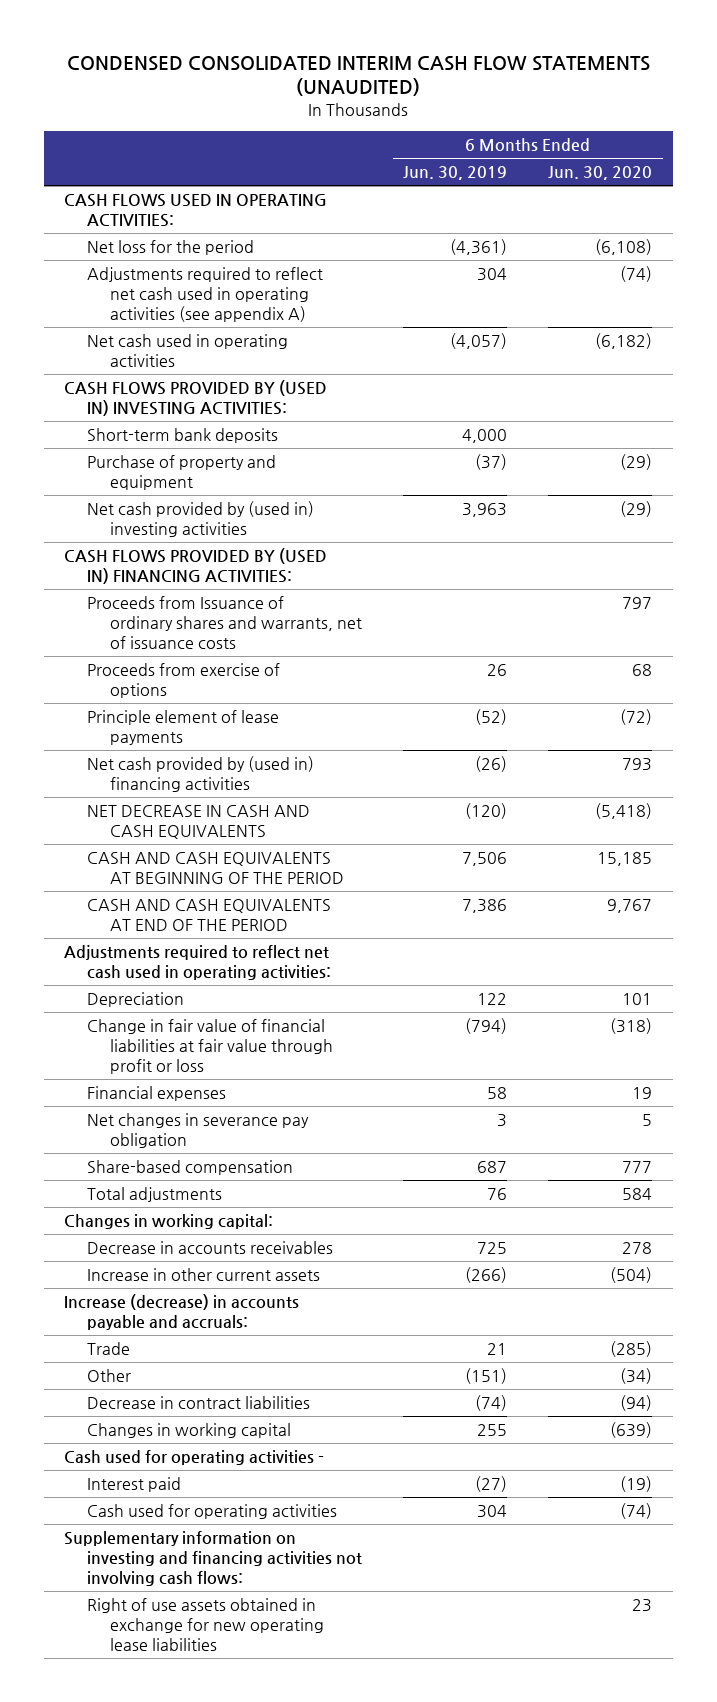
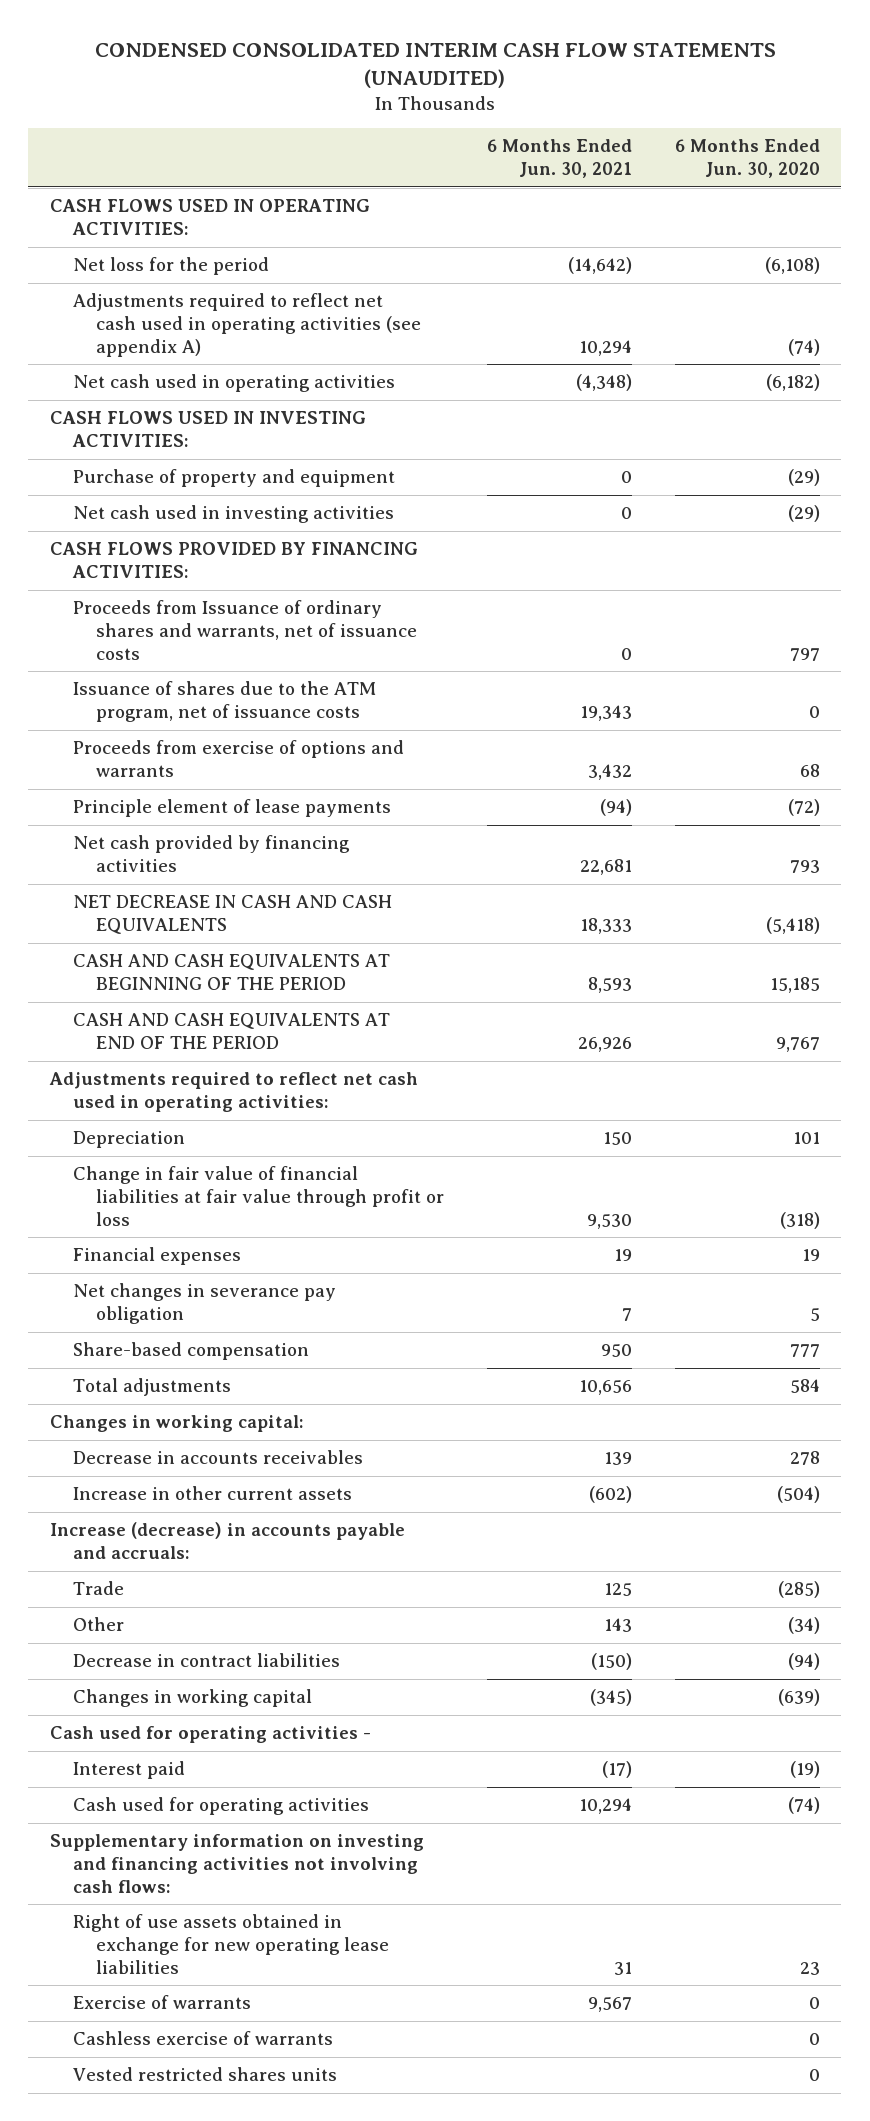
[403,166,508,181] Jun. 30, 2019 -> none
none -> [486,139,632,179] 6 Months Ended Jun. 30, 2021
[87,428,279,444] Short-term bank deposits -> none
[64,380,328,417] CASH FLOWS PROVIDED BY (USED IN) INVESTING ACTIVITIES: -> [49,411,366,447] CASH FLOWS USED IN INVESTING ACTIVITIES:
[87,501,315,538] Net cash provided by (used in) investing activities -> [72,505,394,524] Net cash used in investing activities
[64,548,328,585] CASH FLOWS PROVIDED BY (USED IN) FINANCING ACTIVITIES: -> [49,542,418,578] CASH FLOWS PROVIDED BY FINANCING ACTIVITIES:
none -> [72,681,376,722] Issuance of shares due to the ATM program, net of issuance costs
[87,663,281,699] Proceeds from exercise of options -> [72,740,404,777] Proceeds from exercise of options and warrants
[87,756,315,793] Net cash provided by (used in) financing activities -> [72,835,350,872] Net cash provided by financing activities
none -> [72,1995,251,2010] Exercise of warrants
none -> [72,2031,333,2046] Cashless exercise of warrants
none -> [72,2067,337,2082] Vested restricted shares units

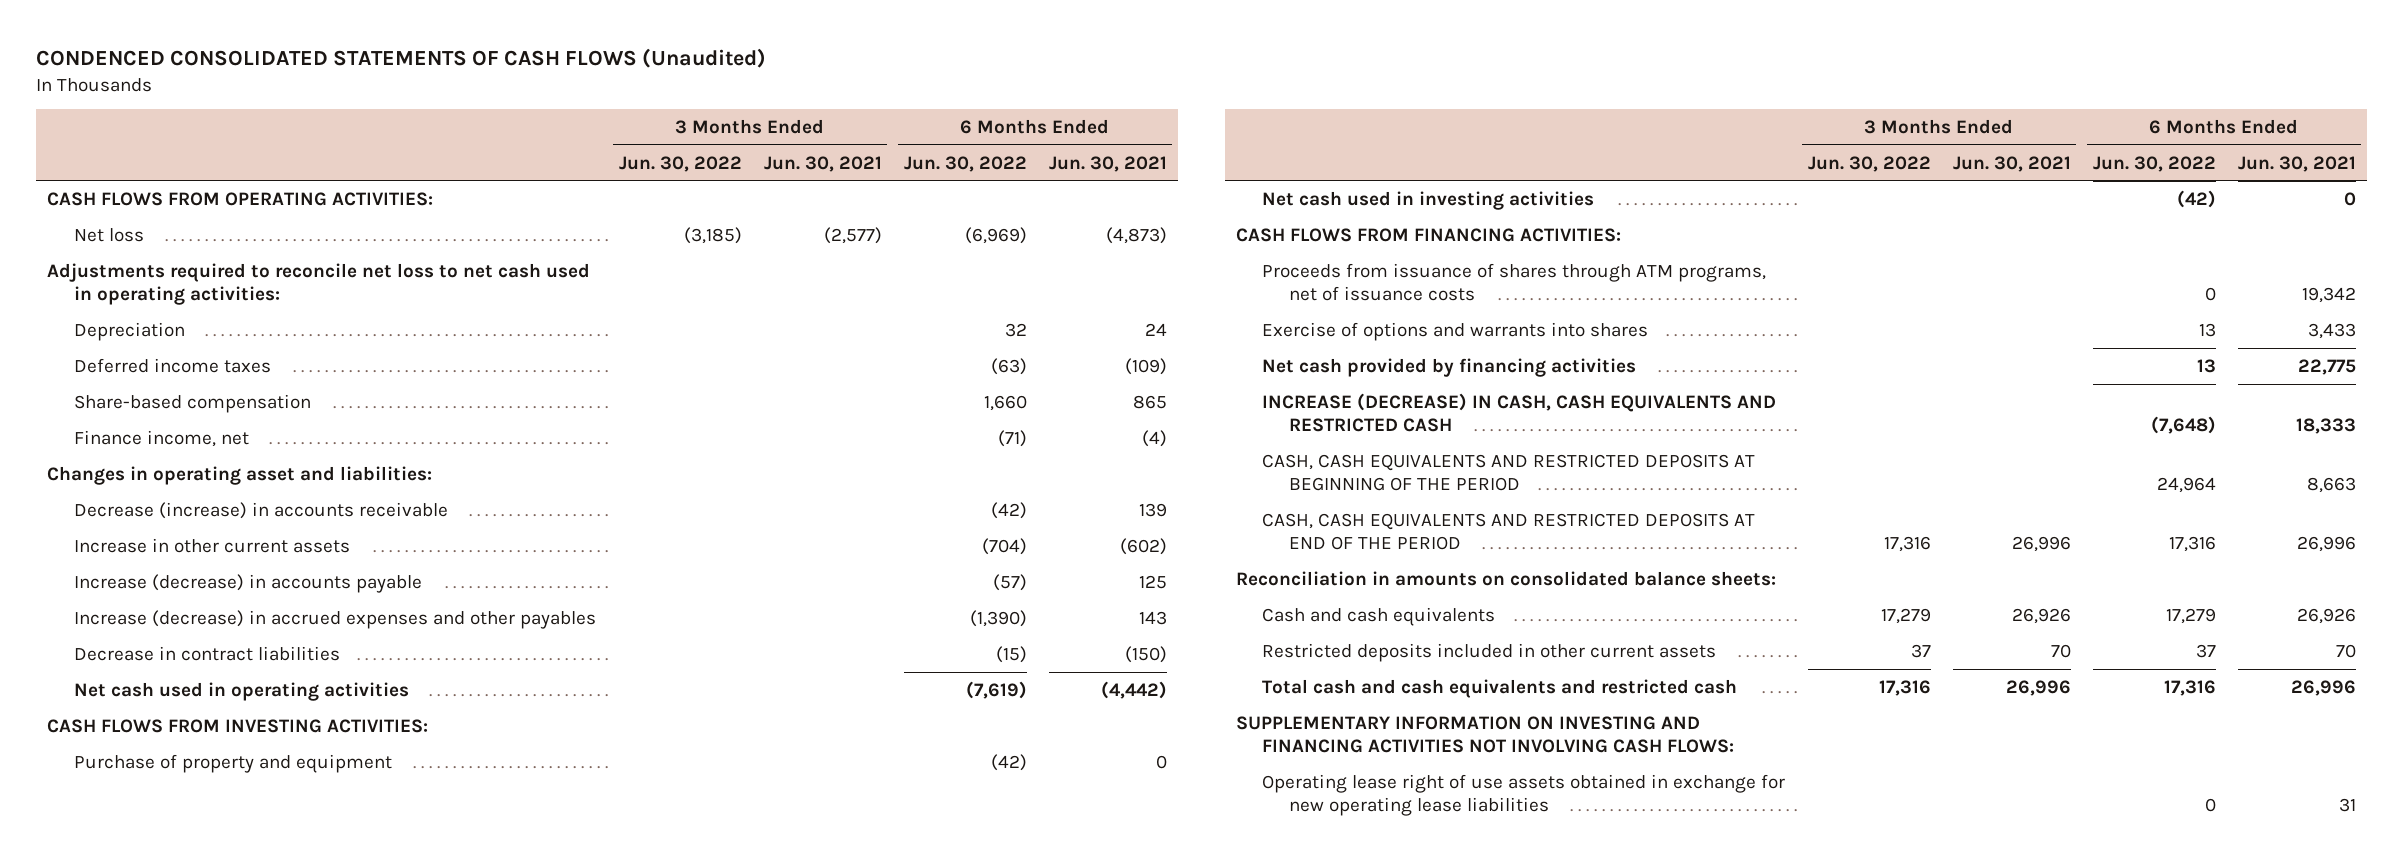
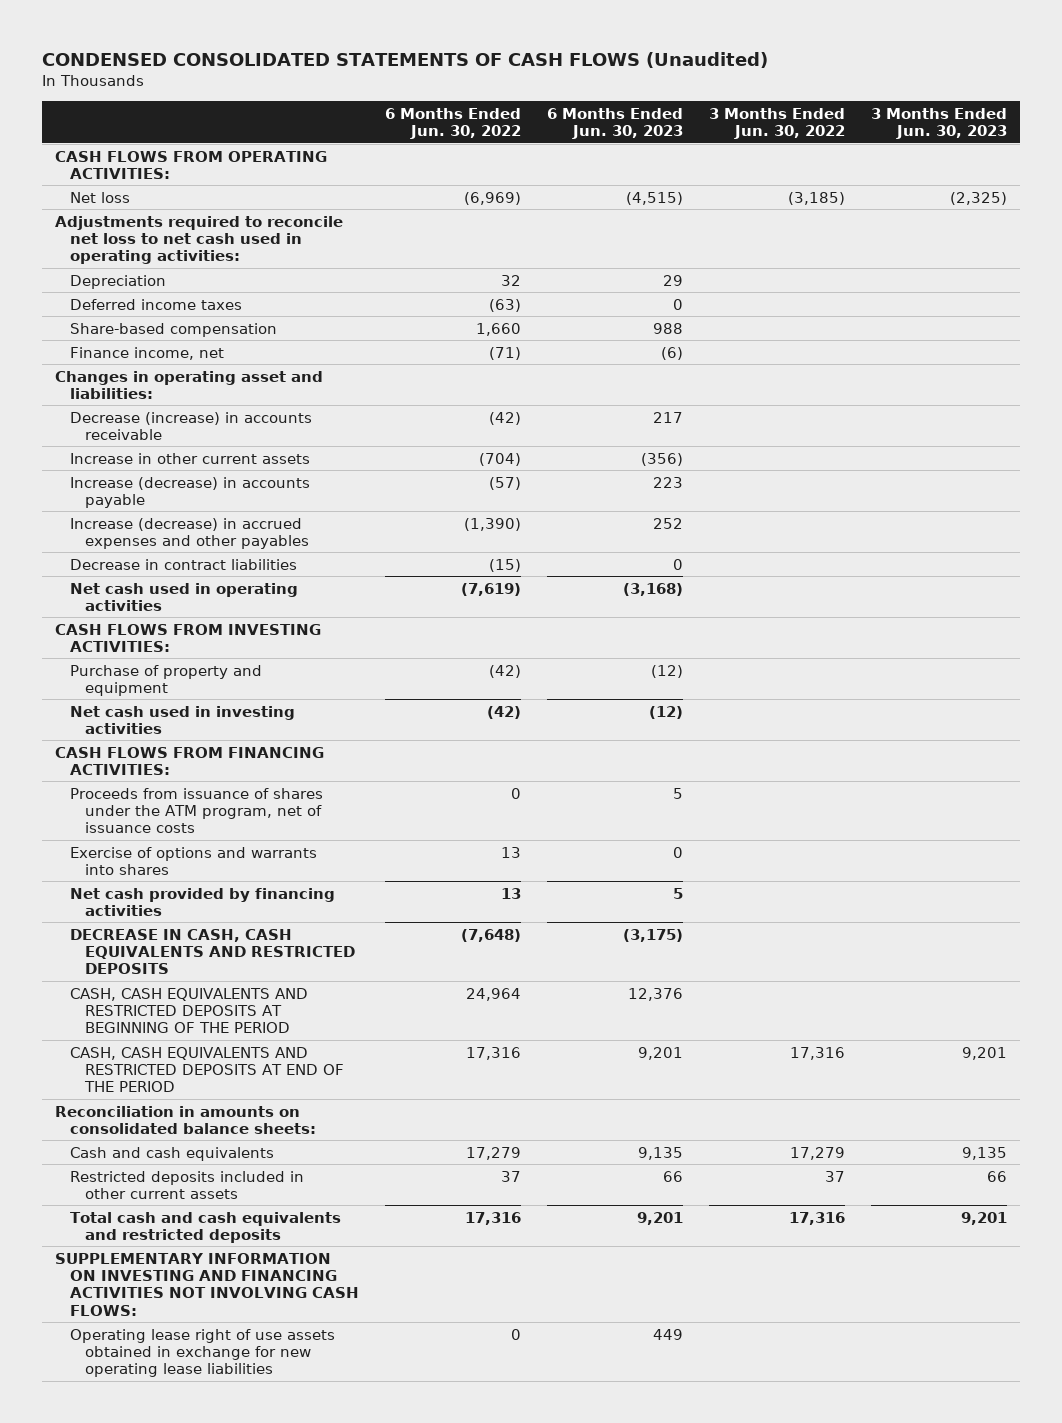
[35,48,766,69] CONDENCED CONSOLIDATED STATEMENTS OF CASH FLOWS (Unaudited) -> [42,51,769,68] CONDENSED CONSOLIDATED STATEMENTS OF CASH FLOWS (Unaudited)
[763,155,882,172] Jun. 30, 2021 -> none
[1048,155,1167,172] Jun. 30, 2021 -> none
none -> [546,107,683,140] 6 Months Ended Jun. 30, 2023
none -> [870,107,1007,140] 3 Months Ended Jun. 30, 2023
[1262,262,1767,302] Proceeds from issuance of shares through ATM programs, net of issuance costs -> [70,787,324,834] Proceeds from issuance of shares under the ATM program, net of issuance costs
[1262,392,1777,433] INCREASE (DECREASE) IN CASH, CASH EQUIVALENTS AND RESTRICTED CASH -> [70,928,356,975] DECREASE IN CASH, CASH EQUIVALENTS AND RESTRICTED DEPOSITS
[1262,678,1738,698] Total cash and cash equivalents and restricted cash -> [70,1211,342,1243] Total cash and cash equivalents and restricted deposits

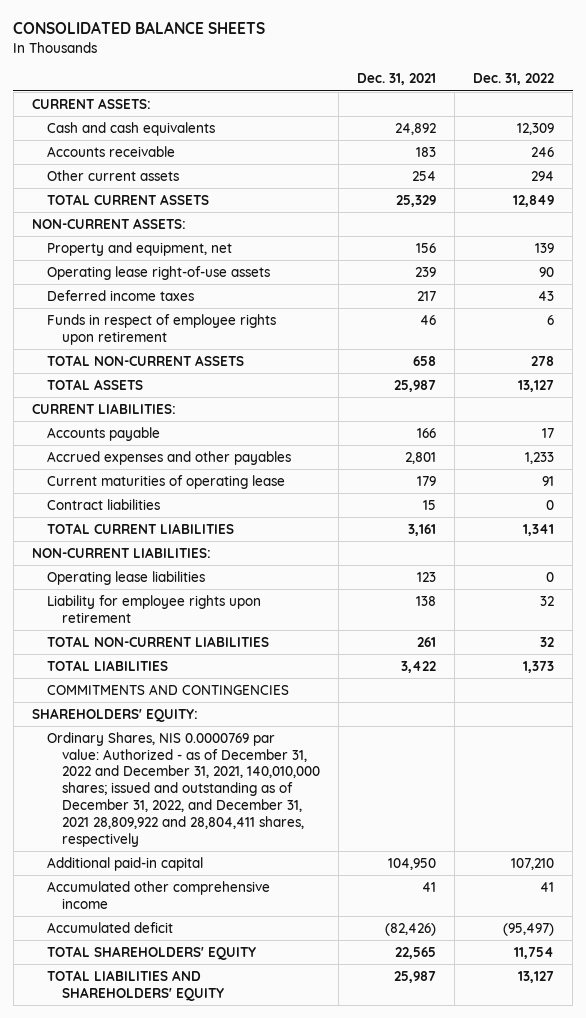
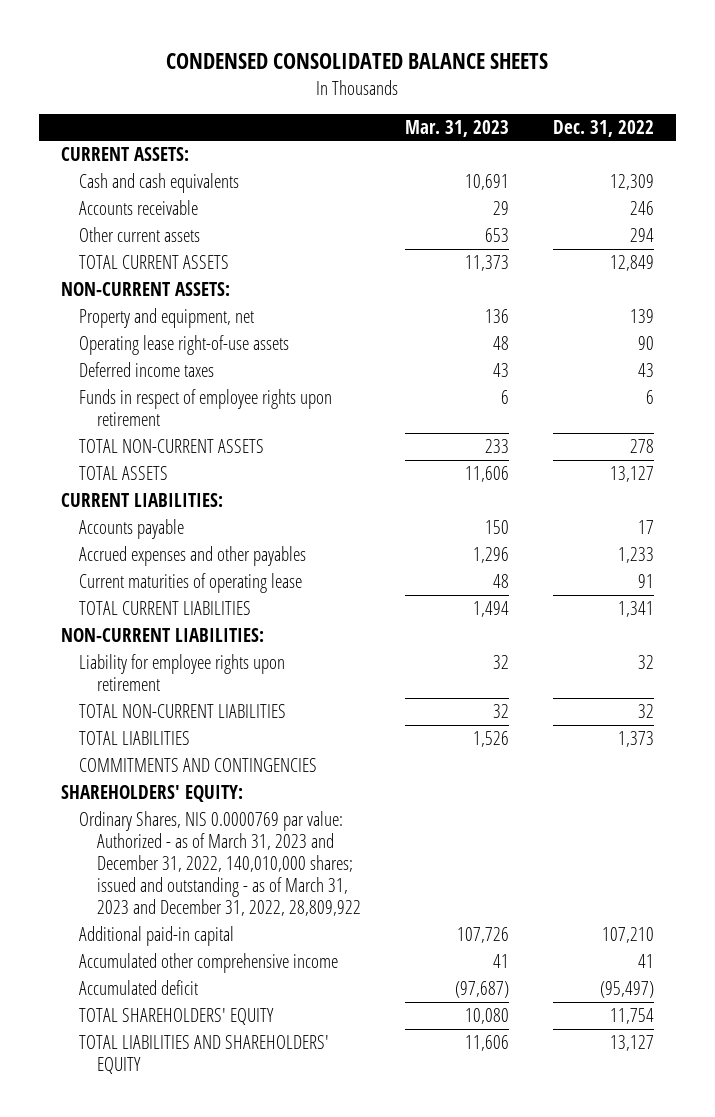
[13,21,266,35] CONSOLIDATED BALANCE SHEETS -> [166,52,549,69] CONDENSED CONSOLIDATED BALANCE SHEETS
[357,73,437,86] Dec. 31, 2021 -> none
none -> [404,119,509,137] Mar. 31, 2023
[46,498,160,510] Contract liabilities -> none
[46,570,205,585] Operating lease liabilities -> none
[46,731,321,847] Ordinary Shares, NIS 0.0000769 par value: Authorized - as of December 31, 2022 and December 31, 2021, 140,010,000 shares; issued and outstanding as of December 31, 2022, and December 31, 2021 28,809,922 and 28,804,411 shares, respectively -> [79,811,361,916] Ordinary Shares, NIS 0.0000769 par value: Authorized - as of March 31, 2023 and December 31, 2022, 140,010,000 shares; issued and outstanding - as of March 31, 2023 and December 31, 2022, 28,809,922

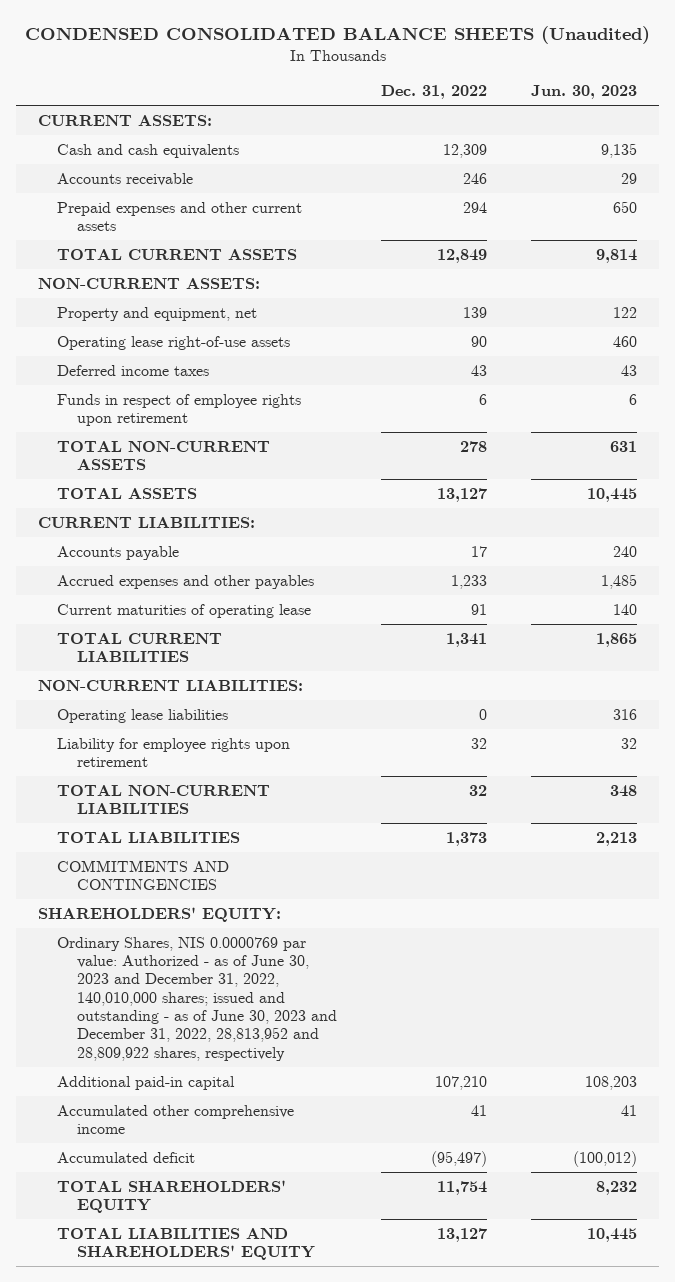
[166,52,549,69] CONDENSED CONSOLIDATED BALANCE SHEETS -> [24,25,650,44] CONDENSED CONSOLIDATED BALANCE SHEETS (Unaudited)
[404,119,509,137] Mar. 31, 2023 -> none
none -> [531,85,638,100] Jun. 30, 2023
[79,227,201,243] Other current assets -> [57,201,303,232] Prepaid expenses and other current assets
none -> [57,708,229,723] Operating lease liabilities
[79,811,361,916] Ordinary Shares, NIS 0.0000769 par value: Authorized - as of March 31, 2023 and December 31, 2022, 140,010,000 shares; issued and outstanding - as of March 31, 2023 and December 31, 2022, 28,809,922 -> [57,936,337,1061] Ordinary Shares, NIS 0.0000769 par value: Authorized - as of June 30, 2023 and December 31, 2022, 140,010,000 shares; issued and outstanding - as of June 30, 2023 and December 31, 2022, 28,813,952 and 28,809,922 shares, respectively

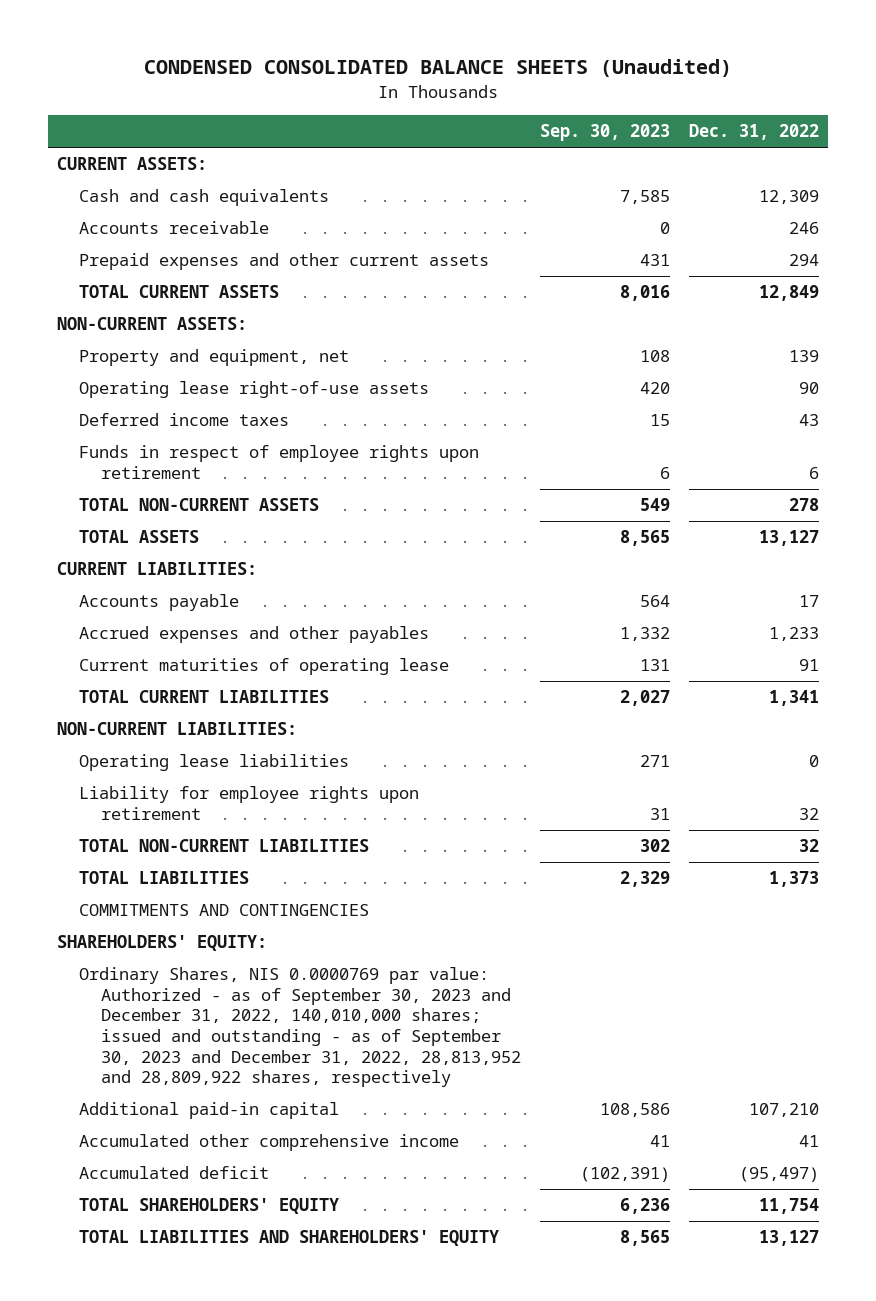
[531,85,638,100] Jun. 30, 2023 -> none
none -> [539,124,670,142] Sep. 30, 2023
[57,936,337,1061] Ordinary Shares, NIS 0.0000769 par value: Authorized - as of June 30, 2023 and December 31, 2022, 140,010,000 shares; issued and outstanding - as of June 30, 2023 and December 31, 2022, 28,813,952 and 28,809,922 shares, respectively -> [79,967,521,1088] Ordinary Shares, NIS 0.0000769 par value: Authorized - as of September 30, 2023 and December 31, 2022, 140,010,000 shares; issued and outstanding - as of September 30, 2023 and December 31, 2022, 28,813,952 and 28,809,922 shares, respectively

